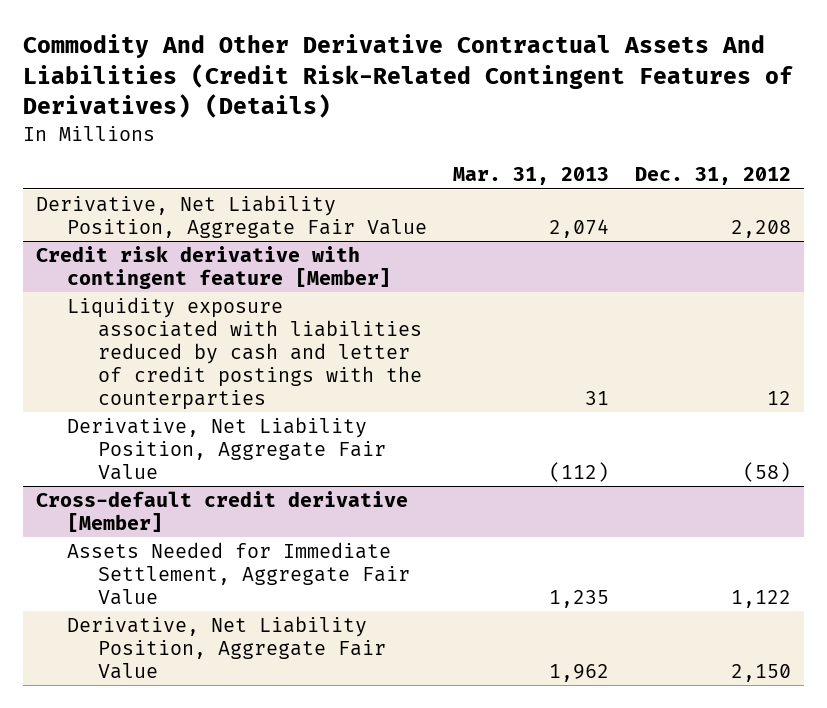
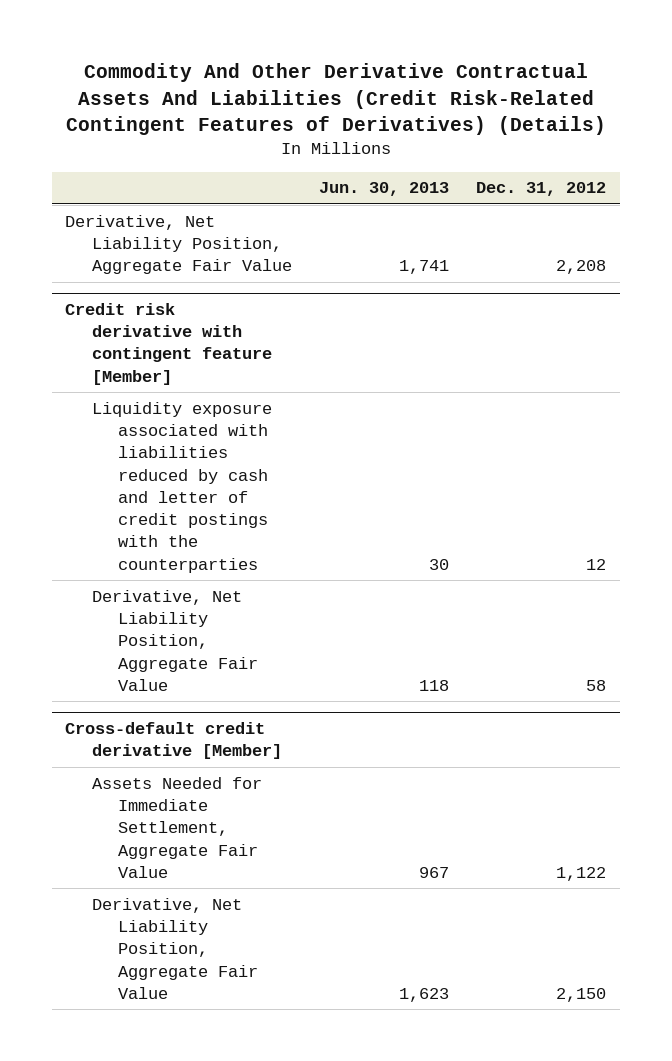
[452,167,609,186] Mar. 31, 2013 -> none
none -> [319,182,450,197] Jun. 30, 2013
[742,462,791,483] (58) -> [586,679,607,691] 58

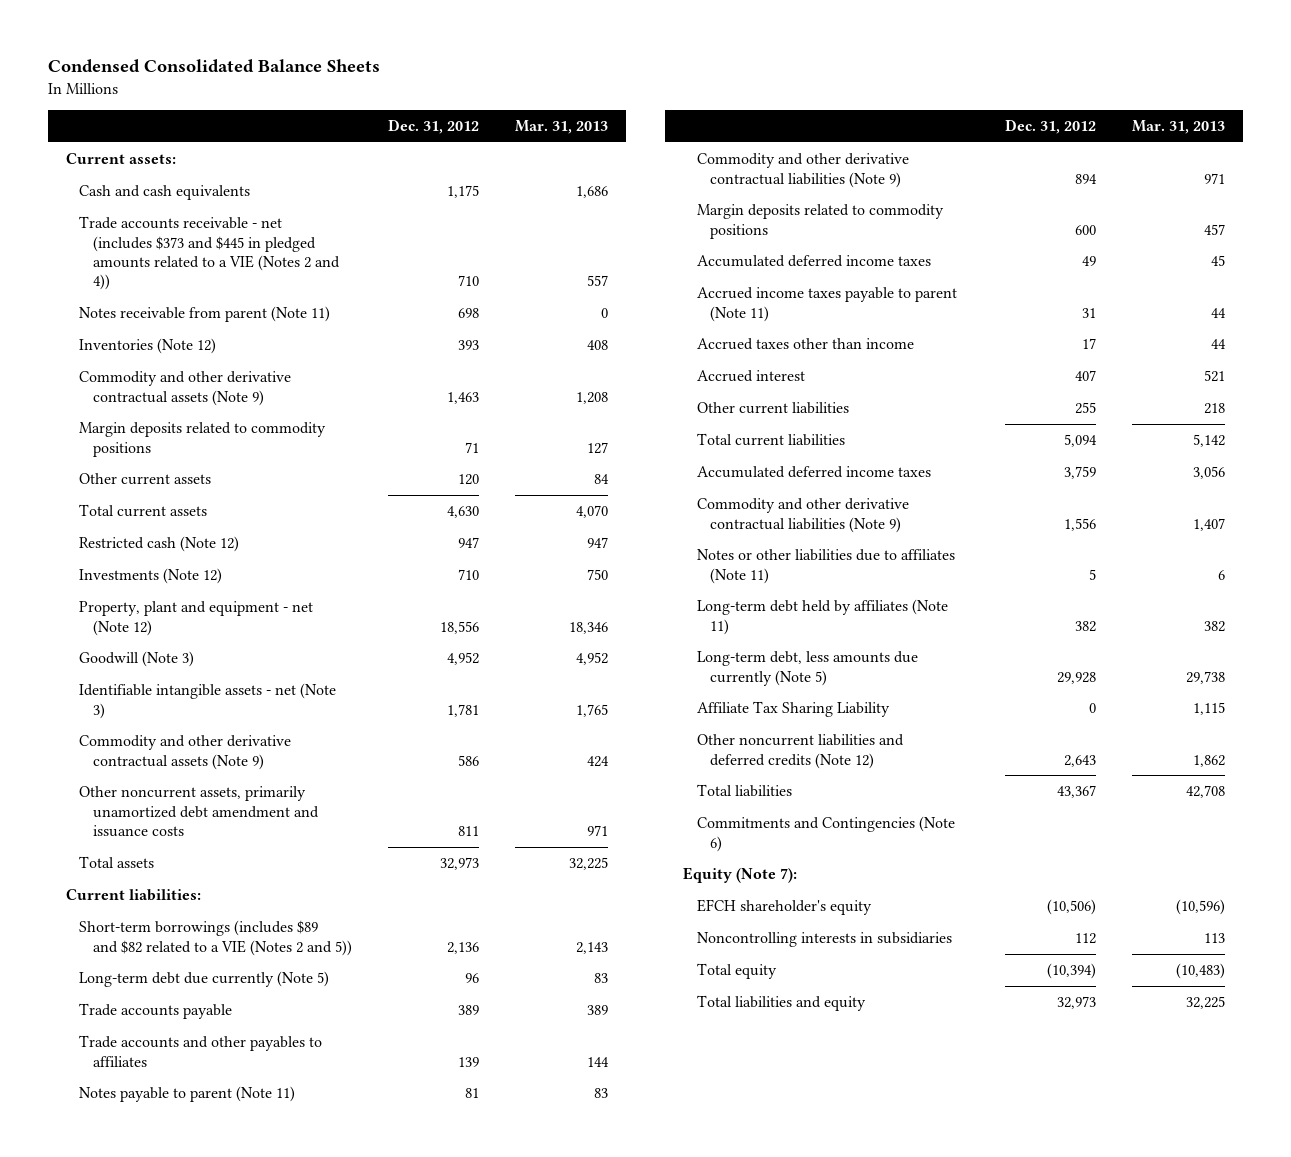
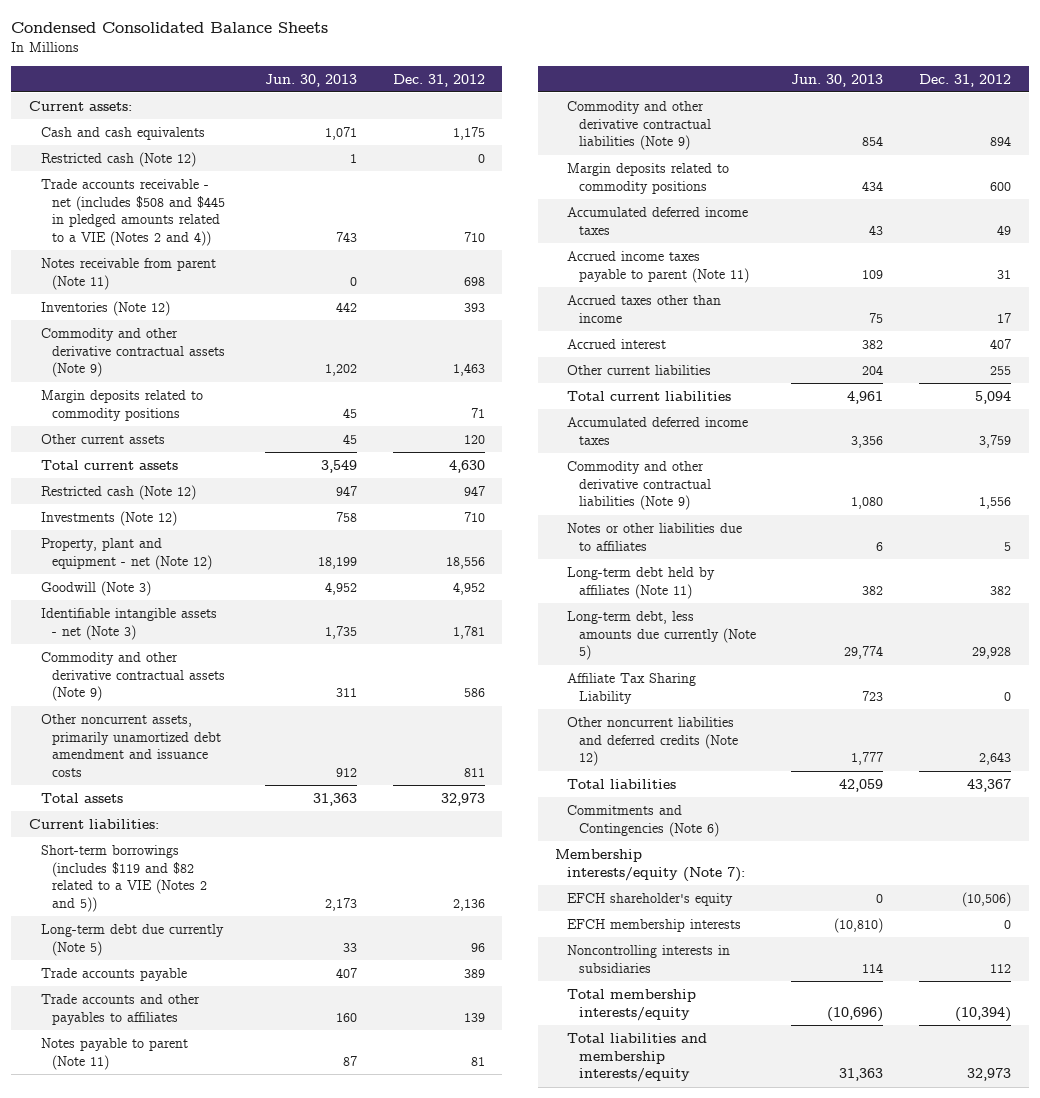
[514,119,608,134] Mar. 31, 2013 -> none
none -> [265,73,358,87] Jun. 30, 2013
none -> [40,151,196,167] Restricted cash (Note 12)
[79,216,340,291] Trade accounts receivable - net (includes $373 and $445 in pledged amounts related to a VIE (Notes 2 and 4)) -> [40,178,226,247] Trade accounts receivable - net (includes $508 and $445 in pledged amounts related to a VIE (Notes 2 and 4))
[79,920,352,956] Short-term borrowings (includes $89 and $82 related to a VIE (Notes 2 and 5)) -> [40,844,208,913] Short-term borrowings (includes $119 and $82 related to a VIE (Notes 2 and 5))
[696,549,955,584] Notes or other liabilities due to affiliates (Note 11) -> [566,522,742,551] Notes or other liabilities due to affiliates
[683,867,798,884] Equity (Note 7): -> [555,848,745,882] Membership interests/equity (Note 7):
none -> [566,918,741,932] EFCH membership interests
[696,963,777,980] Total equity -> [566,988,696,1021] Total membership interests/equity
[696,995,866,1012] Total liabilities and equity -> [566,1032,707,1083] Total liabilities and membership interests/equity

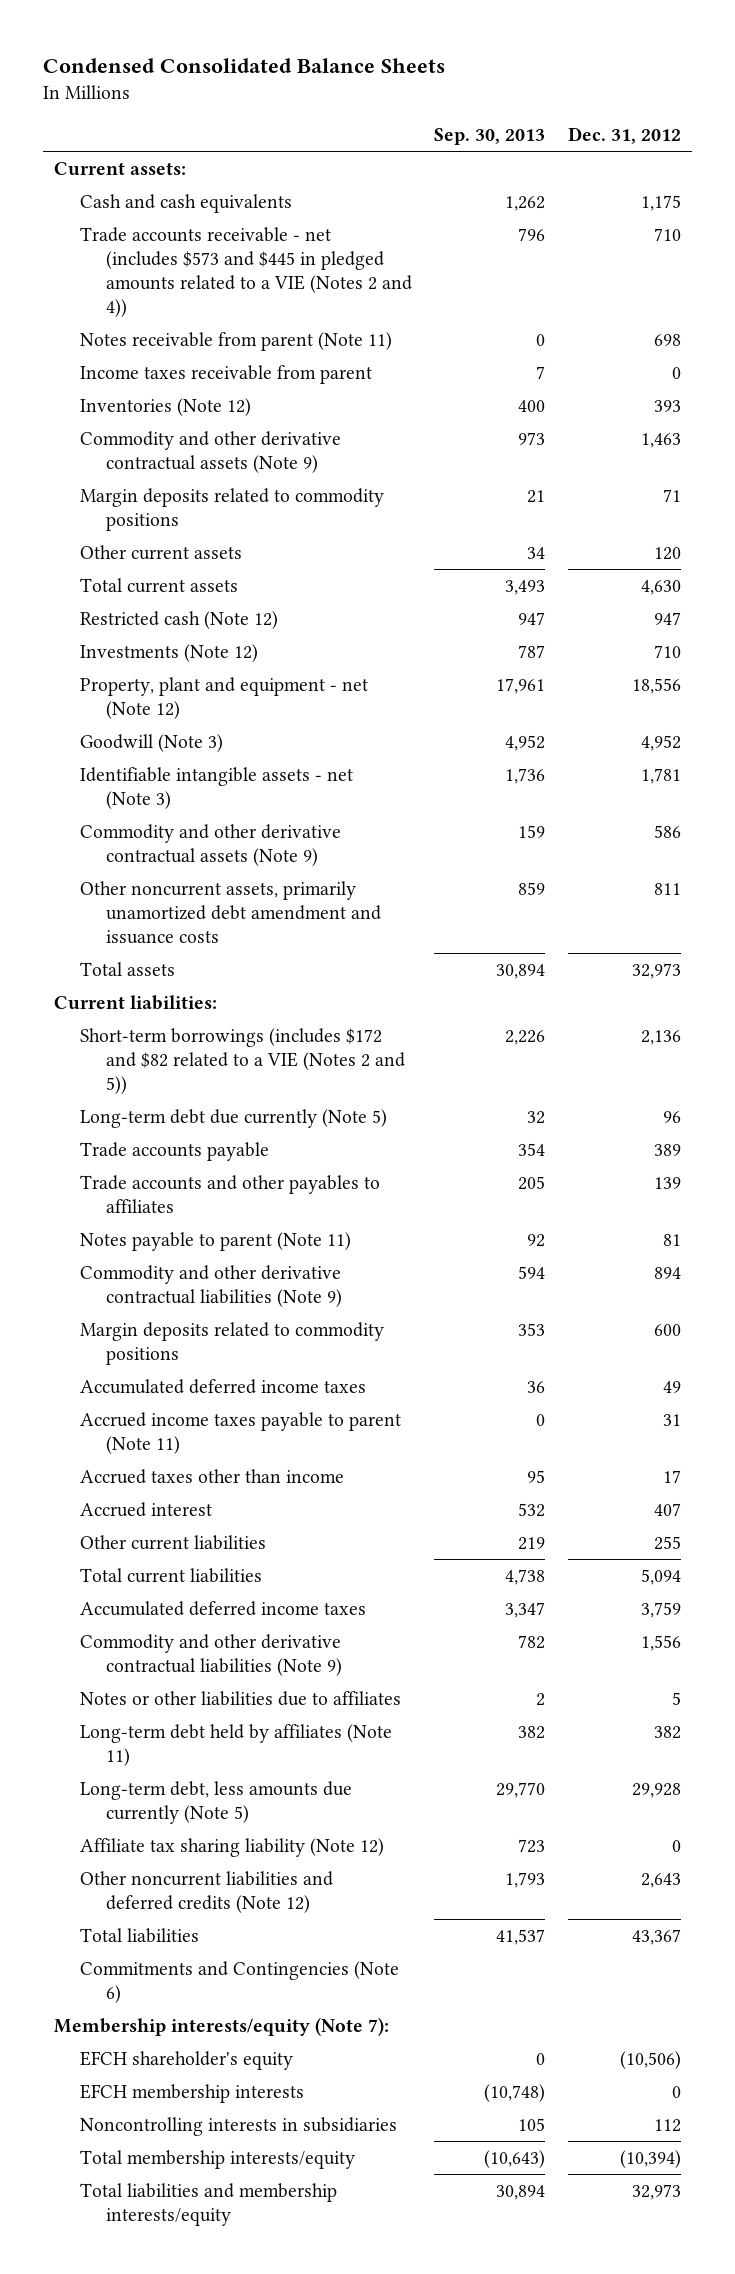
[265,73,358,87] Jun. 30, 2013 -> none
none -> [434,127,546,145] Sep. 30, 2013
[40,151,196,167] Restricted cash (Note 12) -> none
[40,178,226,247] Trade accounts receivable - net (includes $508 and $445 in pledged amounts related to a VIE (Notes 2 and 4)) -> [80,226,413,318] Trade accounts receivable - net (includes $573 and $445 in pledged amounts related to a VIE (Notes 2 and 4))
none -> [80,364,373,384] Income taxes receivable from parent
[40,844,208,913] Short-term borrowings (includes $119 and $82 related to a VIE (Notes 2 and 5)) -> [80,1027,406,1094] Short-term borrowings (includes $172 and $82 related to a VIE (Notes 2 and 5))
[566,672,696,704] Affiliate Tax Sharing Liability -> [80,1837,385,1857] Affiliate tax sharing liability (Note 12)

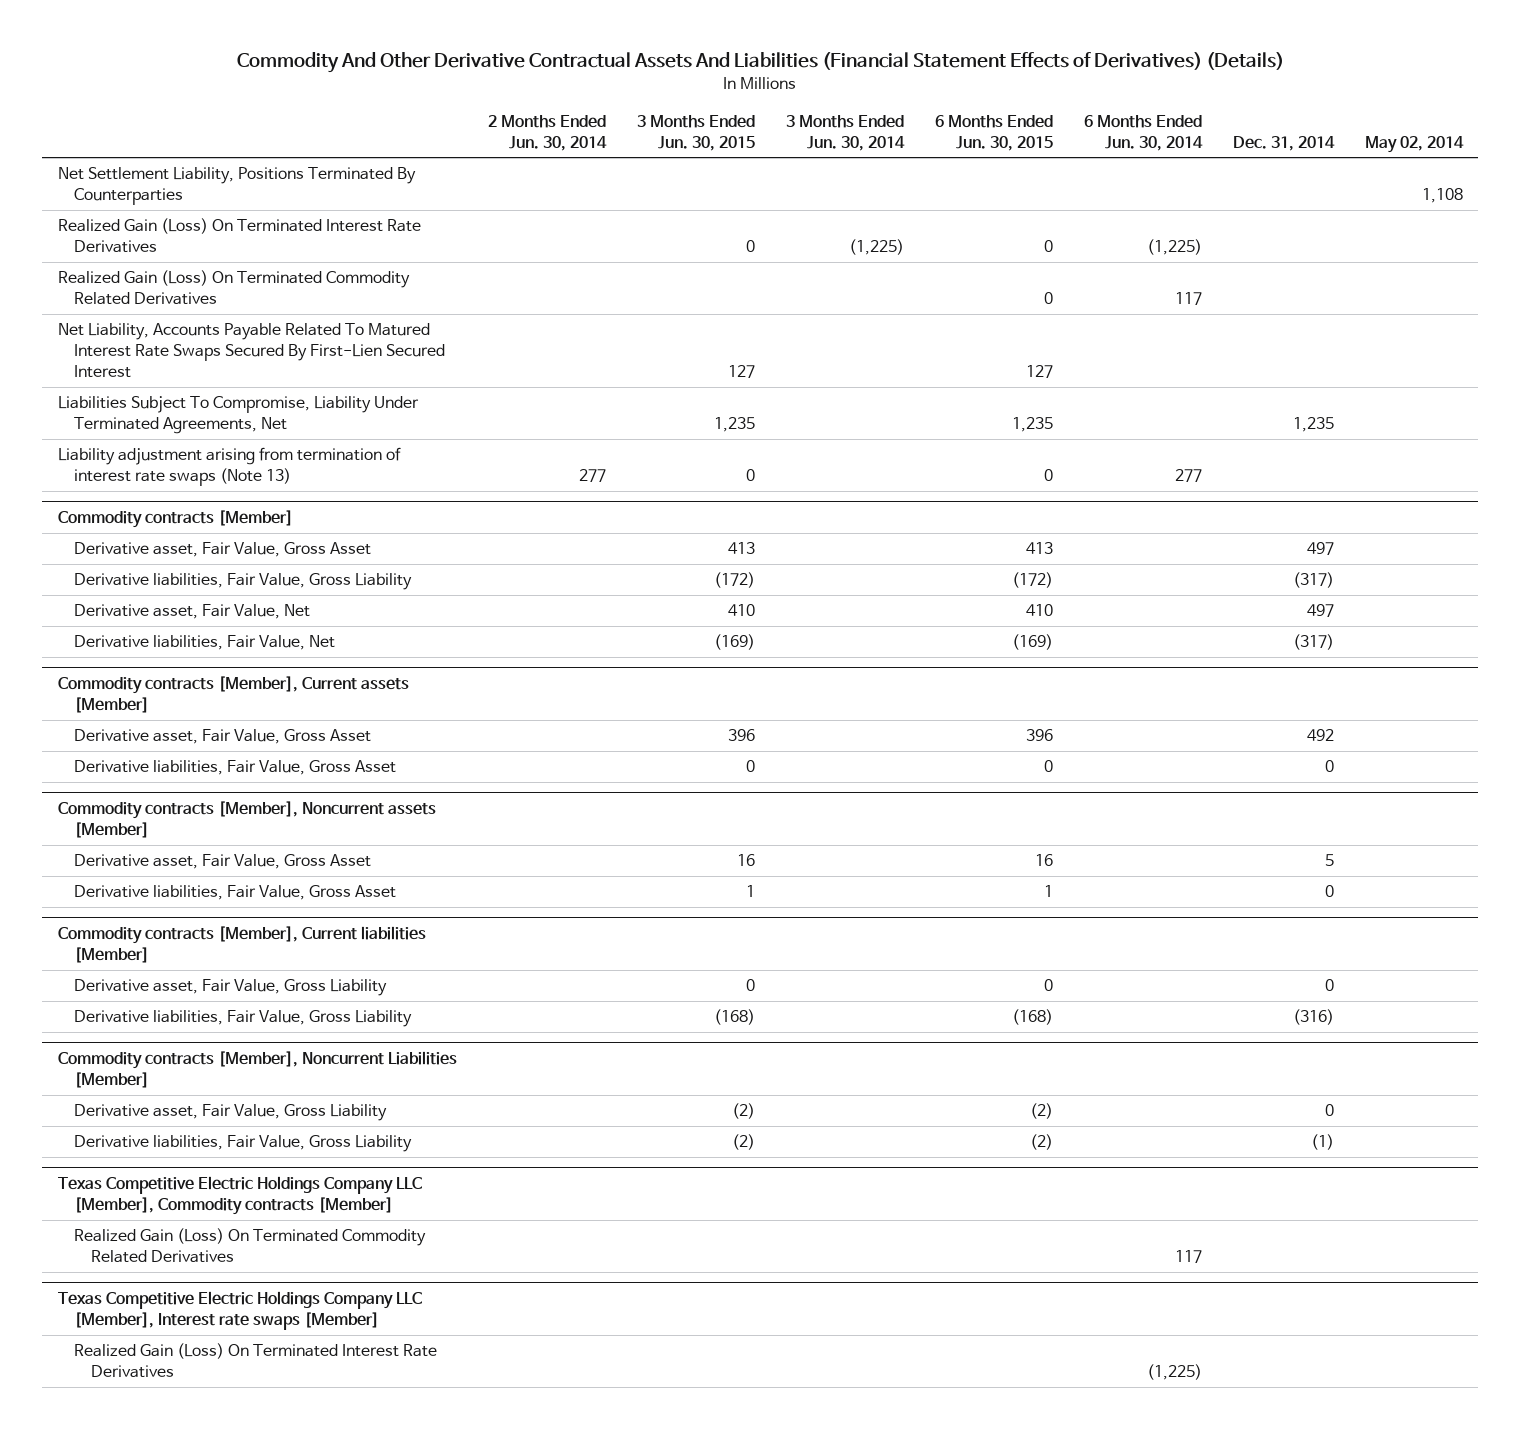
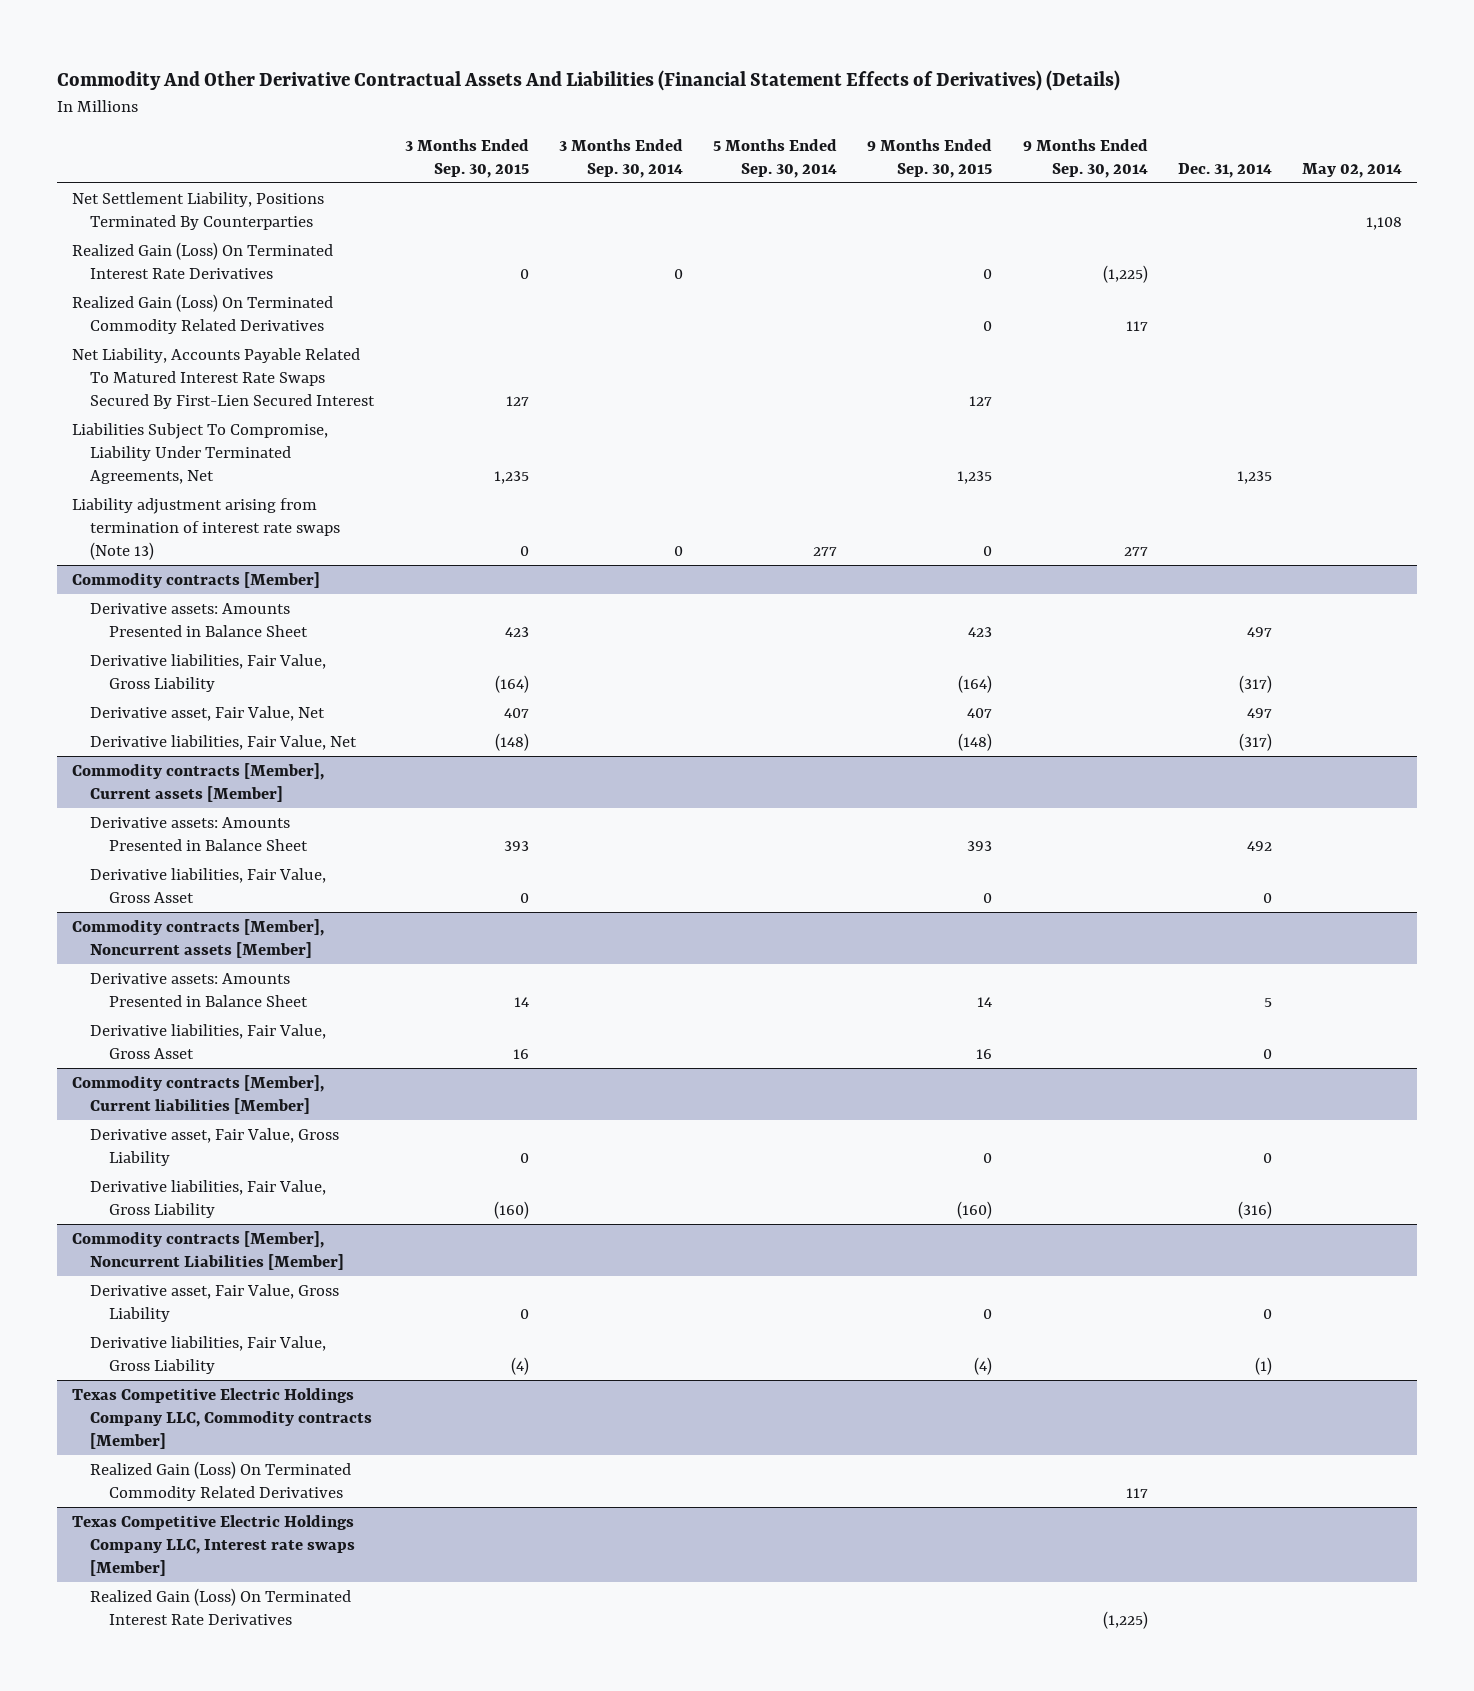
[487,114,607,151] 2 Months Ended Jun. 30, 2014 -> none
[636,114,755,151] 3 Months Ended Jun. 30, 2015 -> none
[785,114,905,151] 3 Months Ended Jun. 30, 2014 -> none
[934,114,1053,151] 6 Months Ended Jun. 30, 2015 -> none
[1083,114,1203,151] 6 Months Ended Jun. 30, 2014 -> none
none -> [404,138,529,178] 3 Months Ended Sep. 30, 2015
none -> [558,138,683,178] 3 Months Ended Sep. 30, 2014
none -> [713,138,838,178] 5 Months Ended Sep. 30, 2014
none -> [867,138,993,178] 9 Months Ended Sep. 30, 2015
none -> [1022,138,1148,178] 9 Months Ended Sep. 30, 2014
[74,542,372,558] Derivative asset, Fair Value, Gross Asset -> [90,602,308,637] Derivative assets: Amounts Presented in Balance Sheet
[74,729,372,745] Derivative asset, Fair Value, Gross Asset -> [90,816,308,851] Derivative assets: Amounts Presented in Balance Sheet
[74,854,372,870] Derivative asset, Fair Value, Gross Asset -> [90,972,308,1007] Derivative assets: Amounts Presented in Balance Sheet
[57,1175,422,1215] Texas Competitive Electric Holdings Company LLC [Member], Commodity contracts [Member] -> [71,1387,373,1450] Texas Competitive Electric Holdings Company LLC, Commodity contracts [Member]
[57,1290,422,1330] Texas Competitive Electric Holdings Company LLC [Member], Interest rate swaps [Member] -> [71,1514,356,1577] Texas Competitive Electric Holdings Company LLC, Interest rate swaps [Member]

